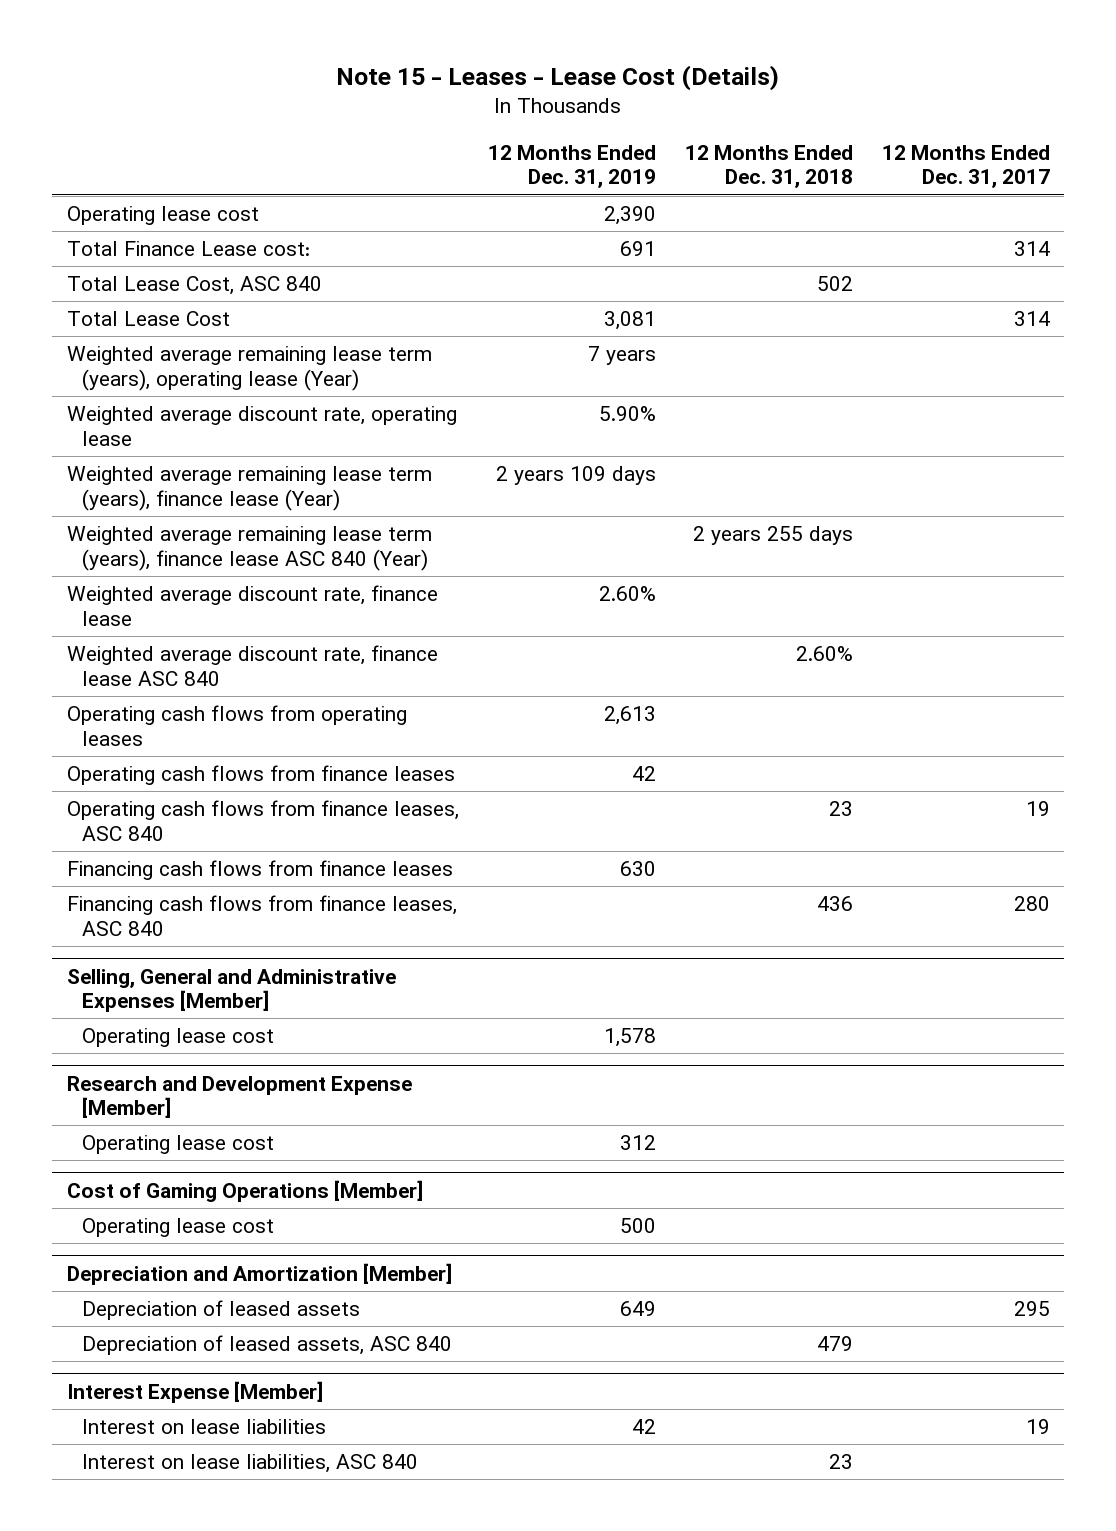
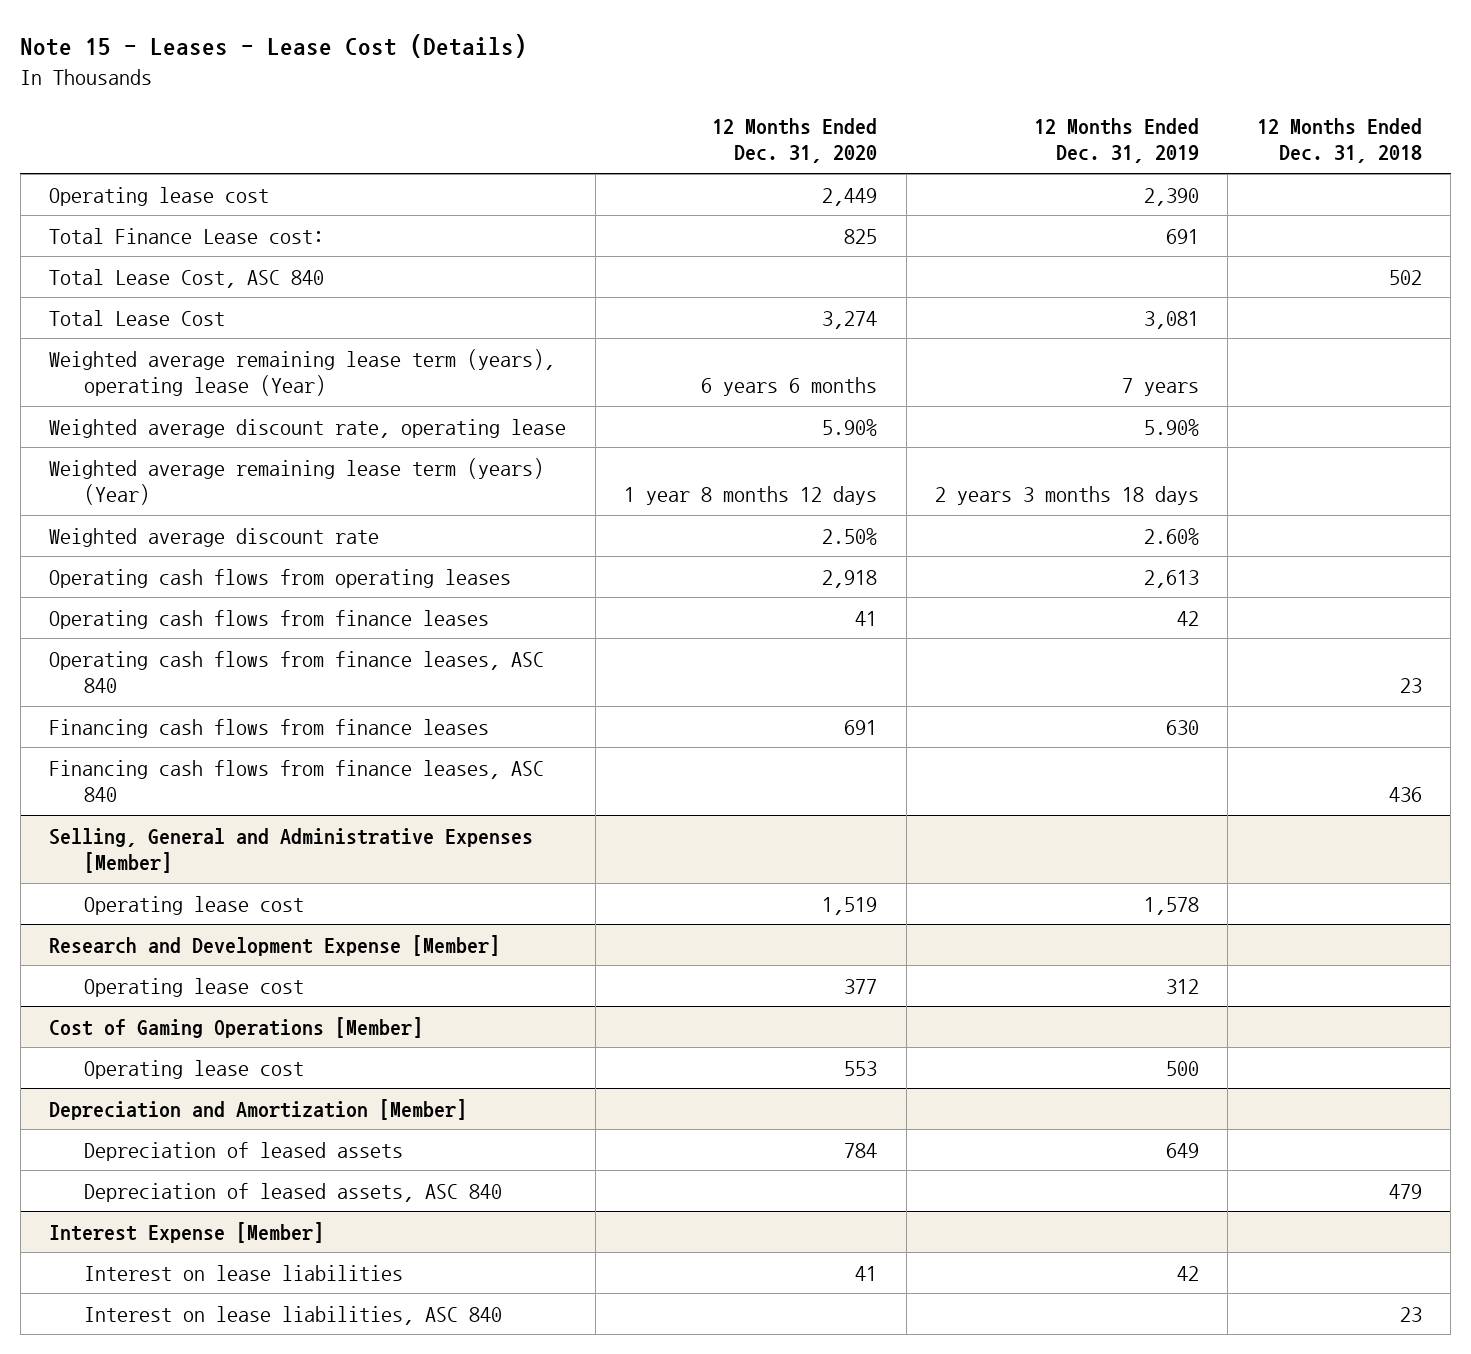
[881,144,1050,189] 12 Months Ended Dec. 31, 2017 -> none
none -> [712,118,878,164] 12 Months Ended Dec. 31, 2020
[66,526,432,571] Weighted average remaining lease term (years), finance lease ASC 840 (Year) -> none
[66,645,438,686] Weighted average discount rate, finance lease ASC 840 -> none
[66,466,432,511] Weighted average remaining lease term (years), finance lease (Year) -> [49,457,545,505] Weighted average remaining lease term (years) (Year)
[495,466,656,486] 2 years 109 days -> [934,485,1199,505] 2 years 3 months 18 days
[66,585,438,626] Weighted average discount rate, finance lease -> [49,527,380,547] Weighted average discount rate

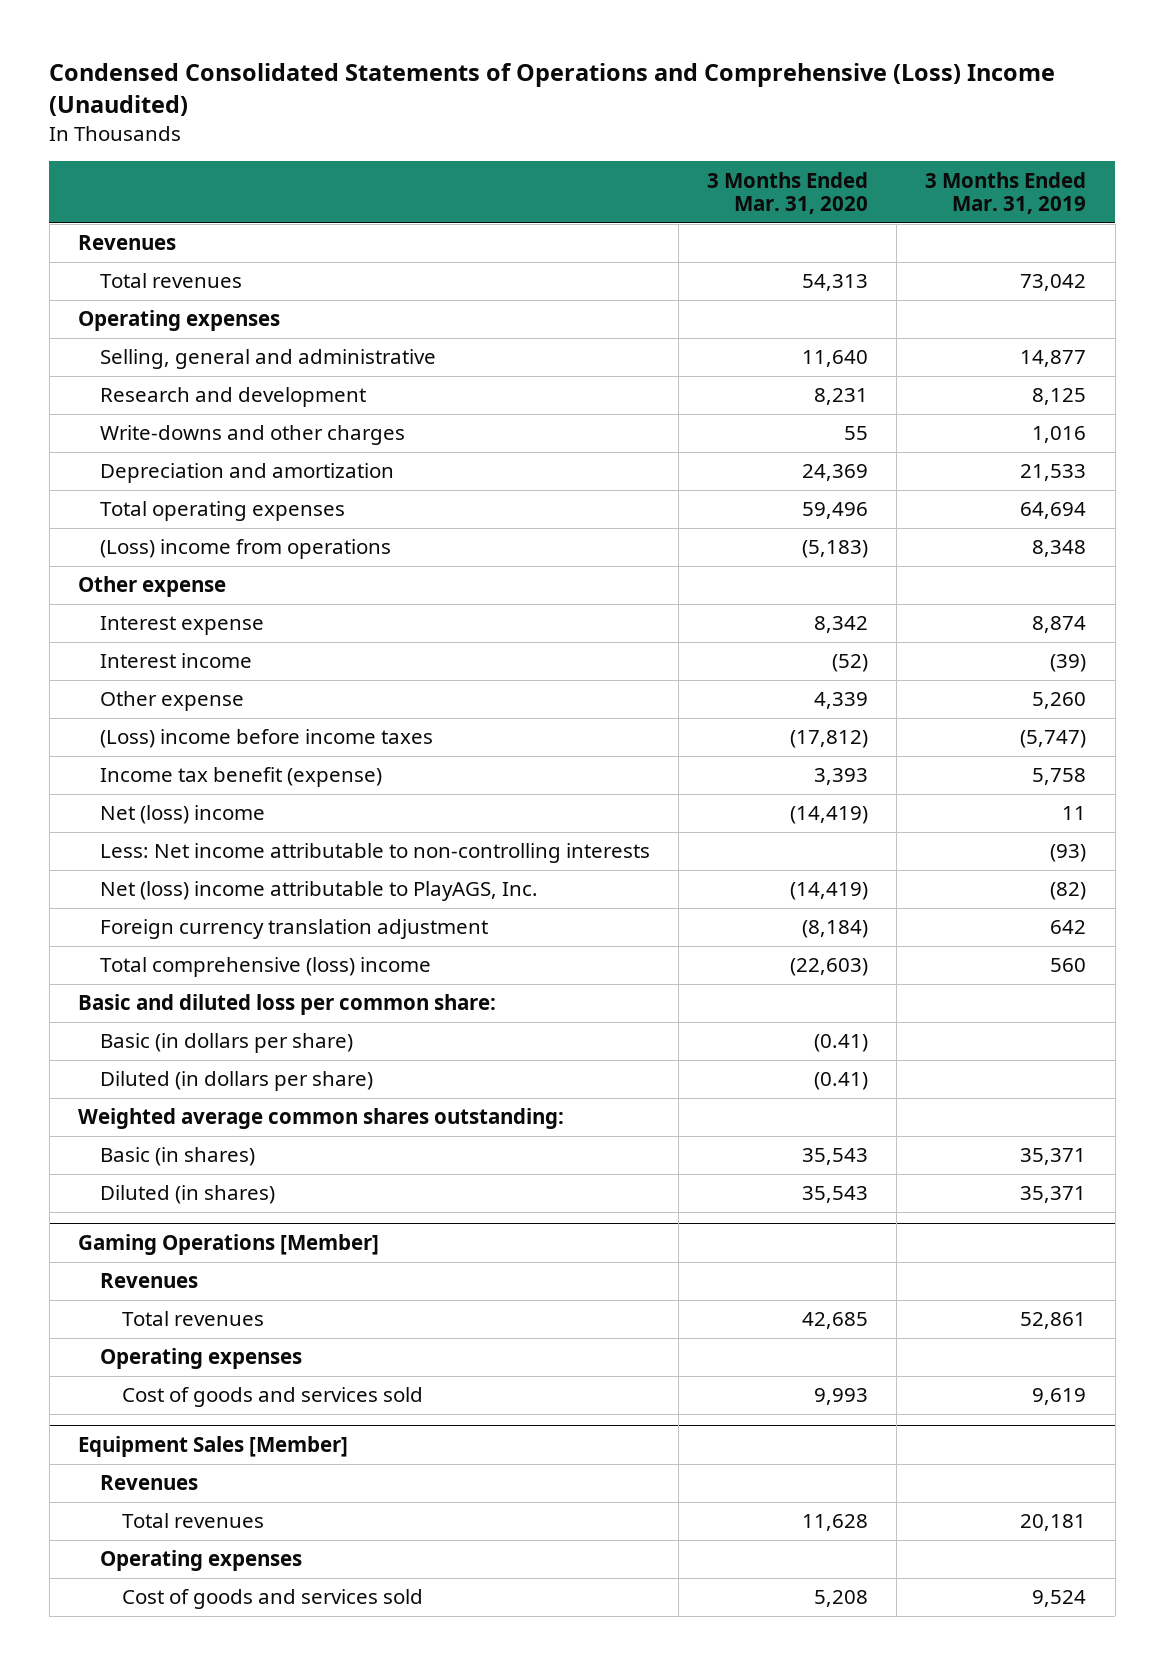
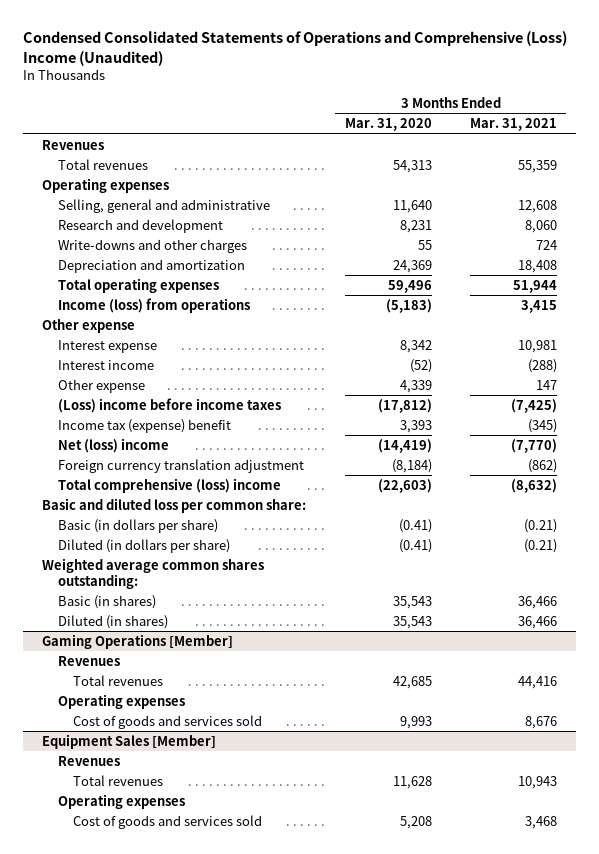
[925,171,1087,215] 3 Months Ended Mar. 31, 2019 -> none
none -> [469,118,557,132] Mar. 31, 2021
[99,539,391,560] (Loss) income from operations -> [57,297,250,313] Income (loss) from operations
[99,767,382,788] Income tax benefit (expense) -> [57,418,231,433] Income tax (expense) benefit
[99,843,650,864] Less: Net income attributable to non-controlling interests -> none
[99,881,538,902] Net (loss) income attributable to PlayAGS, Inc. -> none

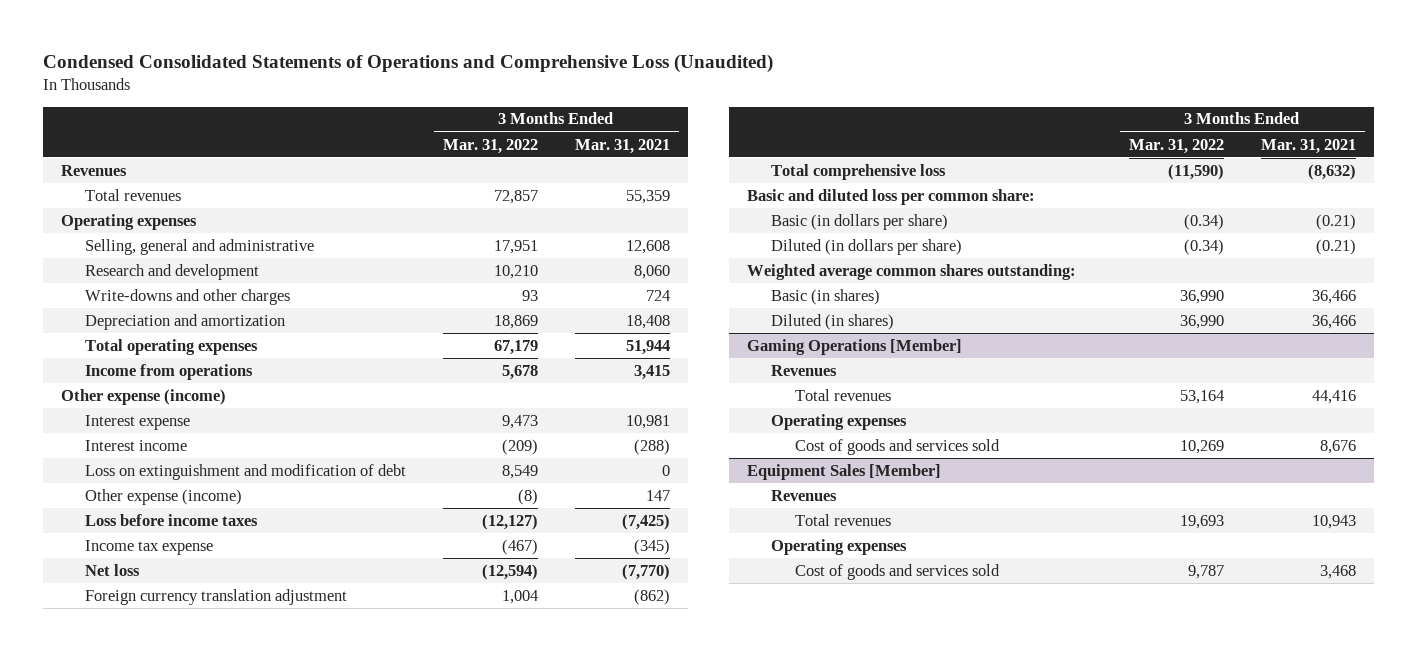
[23,31,568,66] Condensed Consolidated Statements of Operations and Comprehensive (Loss) Income (Unaudited) -> [42,54,773,74] Condensed Consolidated Statements of Operations and Comprehensive Loss (Unaudited)
[344,118,432,132] Mar. 31, 2020 -> none
none -> [442,138,538,154] Mar. 31, 2022
[57,297,250,313] Income (loss) from operations -> [84,363,253,380] Income from operations
[42,318,136,333] Other expense -> [61,388,227,405] Other expense (income)
none -> [84,463,406,480] Loss on extinguishment and modification of debt
[57,378,145,393] Other expense -> [84,488,242,505] Other expense (income)
[57,397,281,413] (Loss) income before income taxes -> [84,513,258,526] Loss before income taxes
[57,418,231,433] Income tax (expense) benefit -> [84,539,213,555] Income tax expense
[57,437,169,453] Net (loss) income -> [84,563,140,576] Net loss
[57,477,281,493] Total comprehensive (loss) income -> [771,163,947,180] Total comprehensive loss

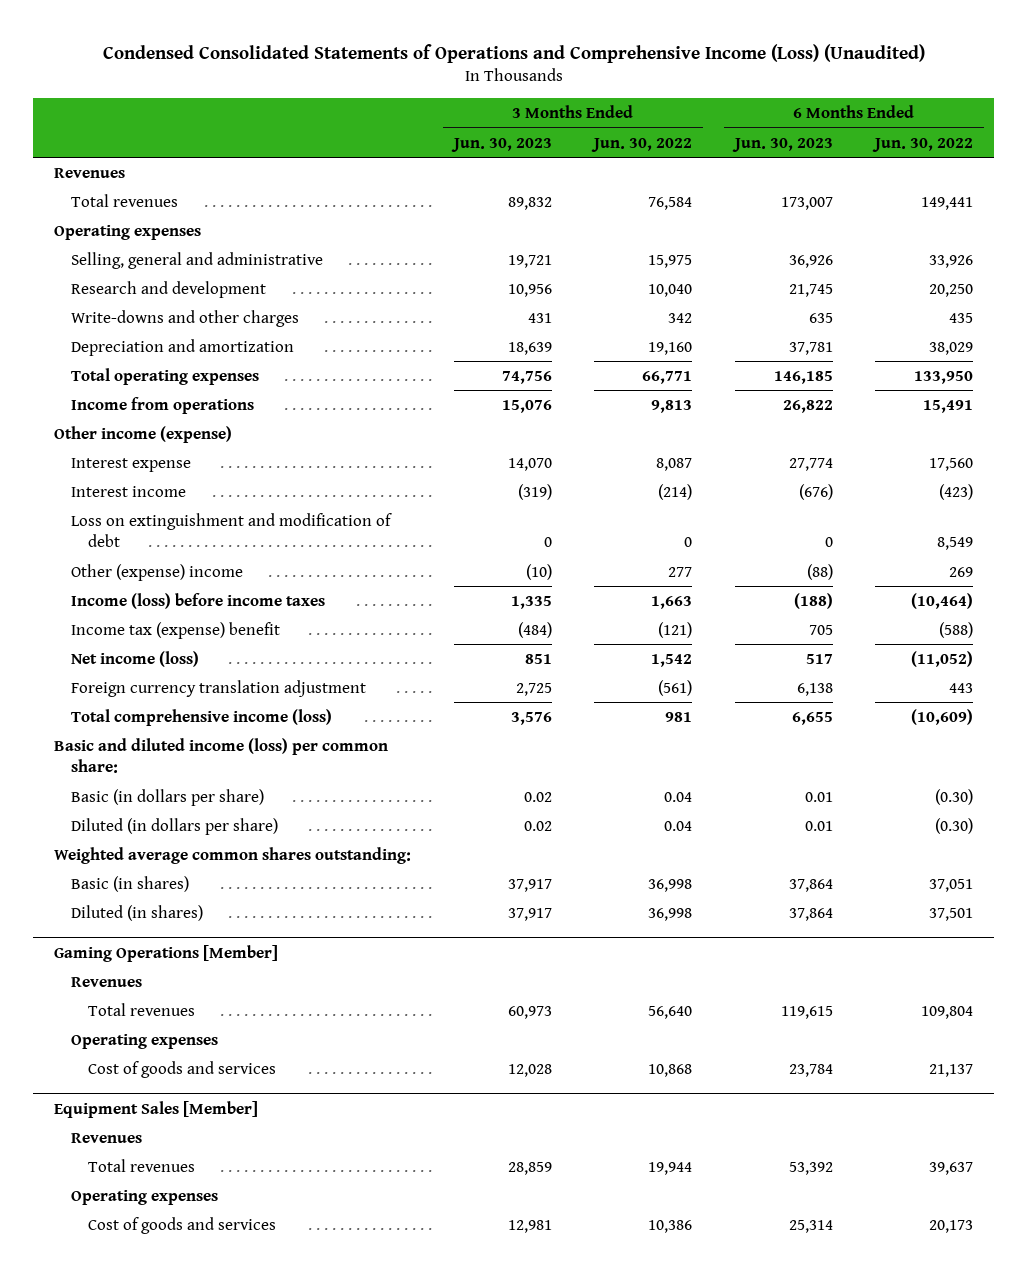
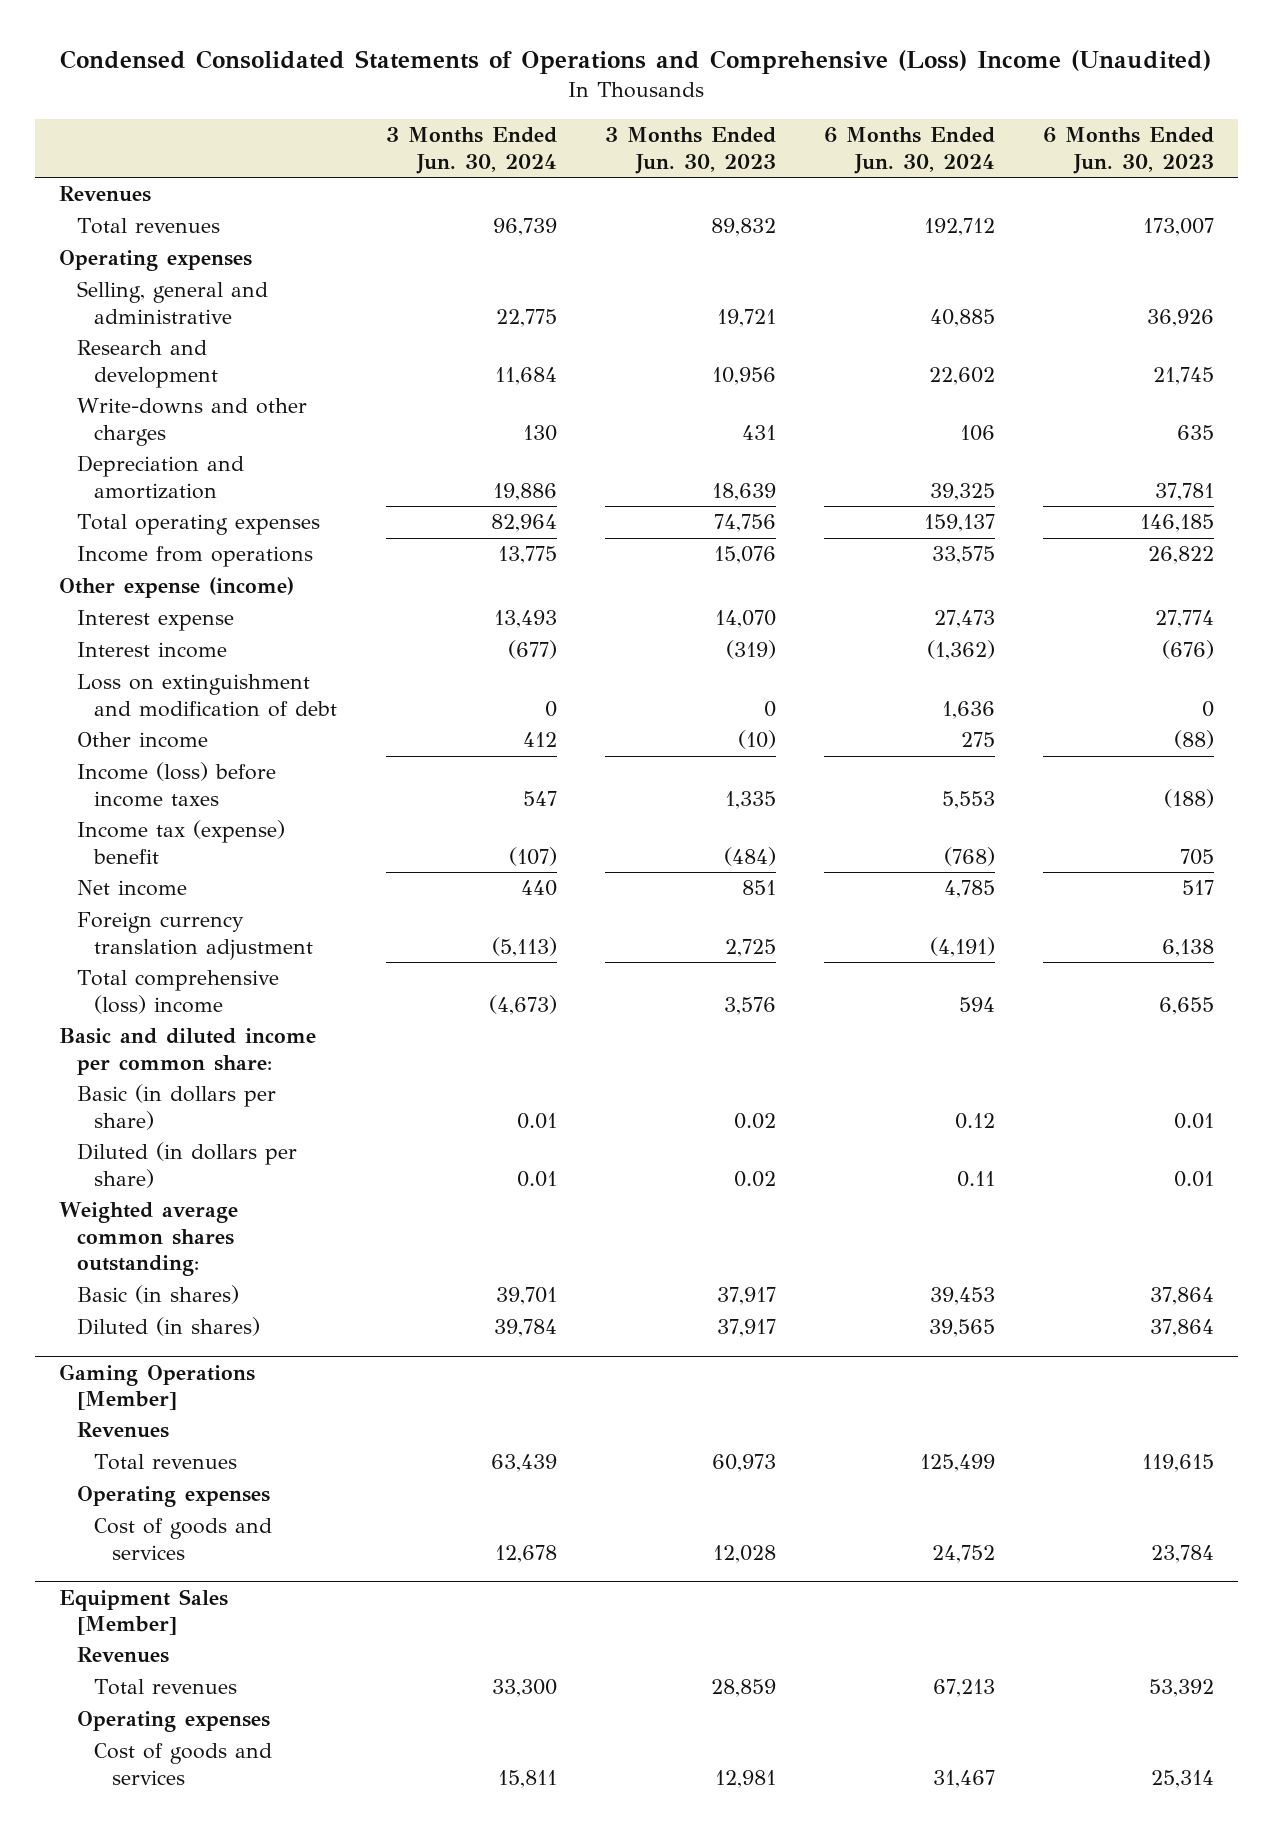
[102,43,925,63] Condensed Consolidated Statements of Operations and Comprehensive Income (Loss) (Unaudited) -> [60,50,1212,75] Condensed Consolidated Statements of Operations and Comprehensive (Loss) Income (Unaudited)
[591,137,693,152] Jun. 30, 2022 -> none
[872,137,974,152] Jun. 30, 2022 -> none
none -> [385,127,557,174] 3 Months Ended Jun. 30, 2024
none -> [823,127,995,174] 6 Months Ended Jun. 30, 2024
[54,425,233,443] Other income (expense) -> [58,577,294,599] Other expense (income)
[70,563,243,581] Other (expense) income -> [76,732,208,749] Other income
[70,650,199,667] Net income (loss) -> [76,880,187,897] Net income
[70,708,332,726] Total comprehensive income (loss) -> [76,970,279,1014] Total comprehensive (loss) income
[54,737,389,774] Basic and diluted income (loss) per common share: -> [58,1028,316,1075] Basic and diluted income per common share:

